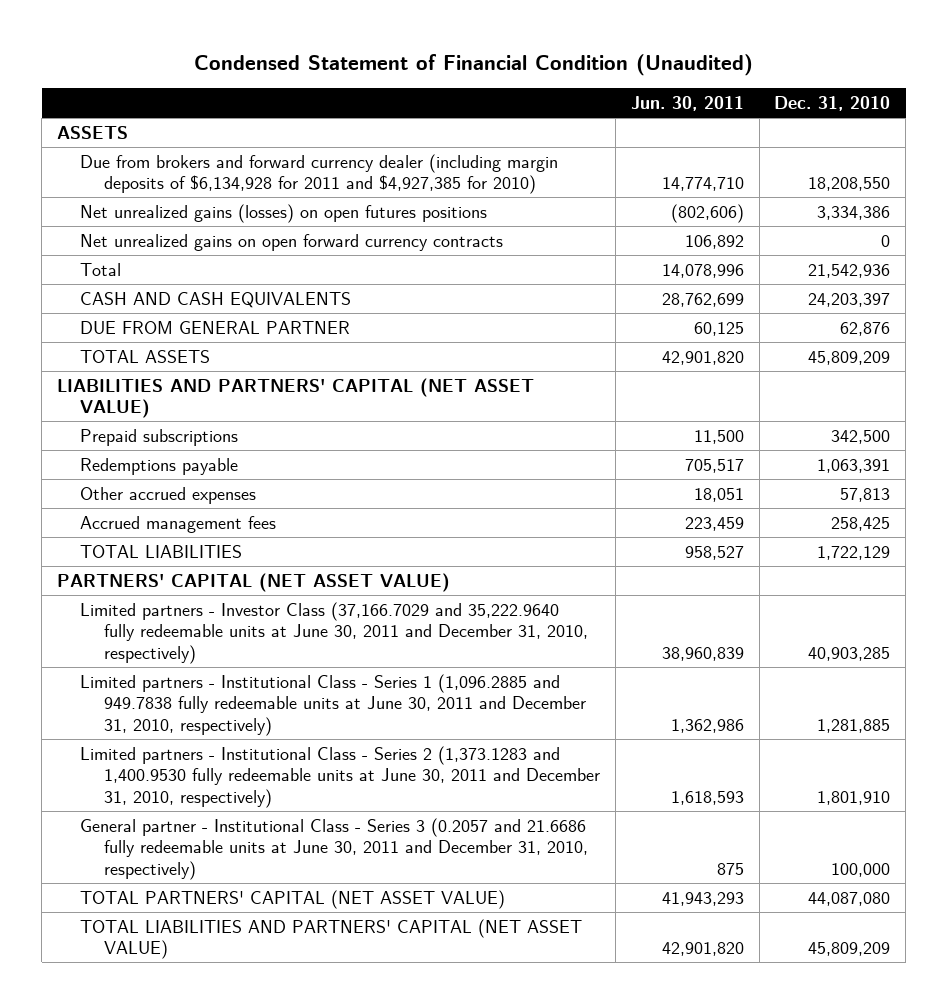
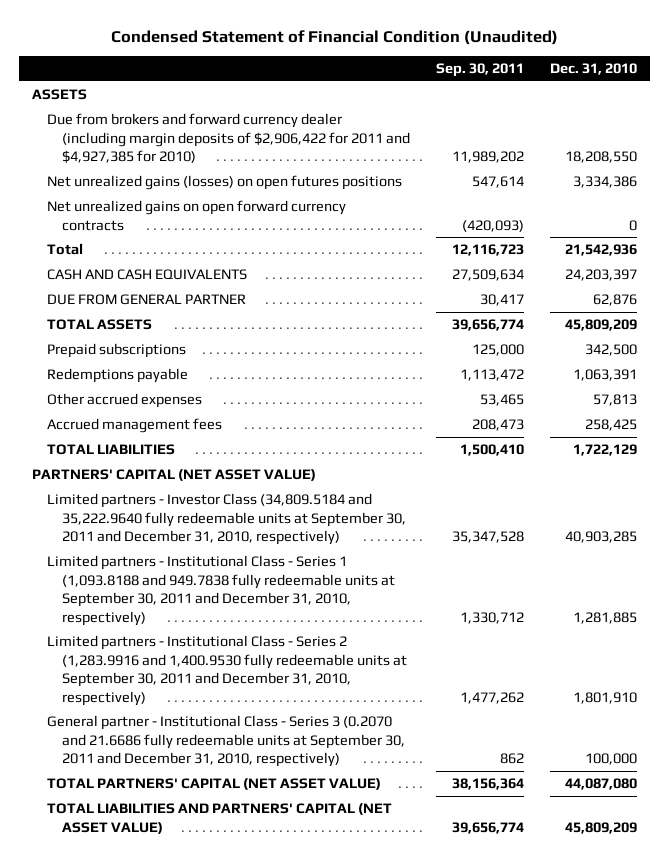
[630,95,744,111] Jun. 30, 2011 -> none
none -> [436,63,525,78] Sep. 30, 2011
[80,153,559,195] Due from brokers and forward currency dealer (including margin deposits of $6,134,928 for 2011 and $4,927,385 for 2010) -> [47,112,411,165] Due from brokers and forward currency dealer (including margin deposits of $2,906,422 for 2011 and $4,927,385 for 2010)
[57,377,535,419] LIABILITIES AND PARTNERS' CAPITAL (NET ASSET VALUE) -> none
[80,601,588,664] Limited partners - Investor Class (37,166.7029 and 35,222.9640 fully redeemable units at June 30, 2011 and December 31, 2010, respectively) -> [47,492,407,546] Limited partners - Investor Class (34,809.5184 and 35,222.9640 fully redeemable units at September 30, 2011 and December 31, 2010, respectively)
[80,673,586,736] Limited partners - Institutional Class - Series 1 (1,096.2885 and 949.7838 fully redeemable units at June 30, 2011 and December 31, 2010, respectively) -> [47,554,396,626] Limited partners - Institutional Class - Series 1 (1,093.8188 and 949.7838 fully redeemable units at September 30, 2011 and December 31, 2010, respectively)
[80,745,600,808] Limited partners - Institutional Class - Series 2 (1,373.1283 and 1,400.9530 fully redeemable units at June 30, 2011 and December 31, 2010, respectively) -> [47,634,408,706] Limited partners - Institutional Class - Series 2 (1,283.9916 and 1,400.9530 fully redeemable units at September 30, 2011 and December 31, 2010, respectively)
[80,817,588,880] General partner - Institutional Class - Series 3 (0.2057 and 21.6686 fully redeemable units at June 30, 2011 and December 31, 2010, respectively) -> [47,714,406,768] General partner - Institutional Class - Series 3 (0.2070 and 21.6686 fully redeemable units at September 30, 2011 and December 31, 2010, respectively)

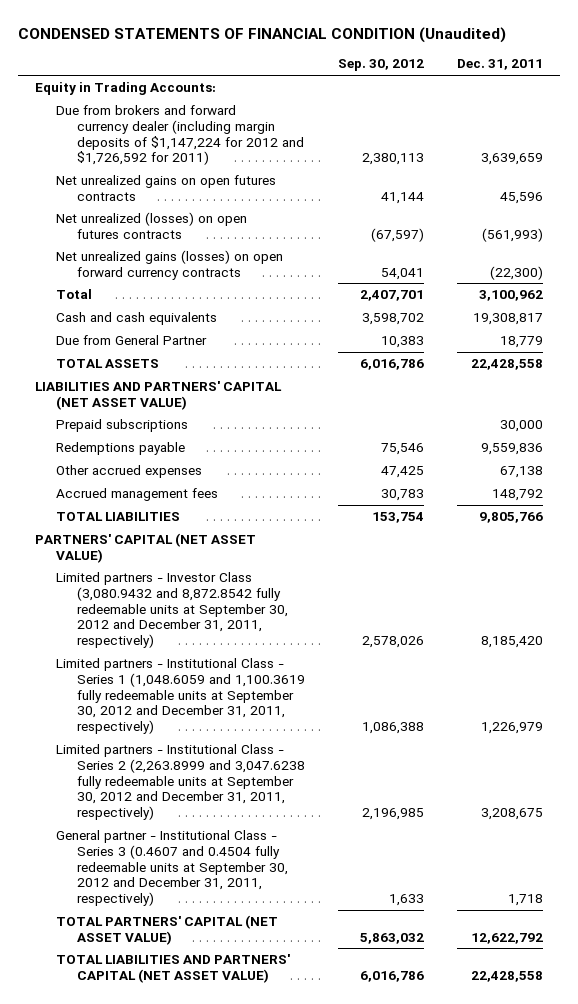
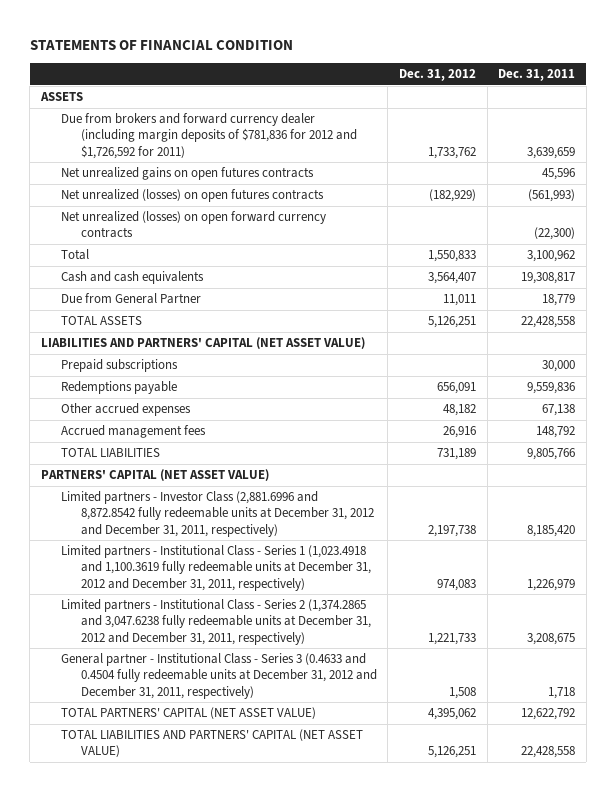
[18,26,507,43] CONDENSED STATEMENTS OF FINANCIAL CONDITION (Unaudited) -> [29,40,293,51] STATEMENTS OF FINANCIAL CONDITION
[337,59,424,72] Sep. 30, 2012 -> none
none -> [399,69,477,82] Dec. 31, 2012
[34,82,216,96] Equity in Trading Accounts: -> none
none -> [40,92,84,102] ASSETS
[55,105,304,166] Due from brokers and forward currency dealer (including margin deposits of $1,147,224 for 2012 and $1,726,592 for 2011) -> [60,113,357,159] Due from brokers and forward currency dealer (including margin deposits of $781,836 for 2012 and $1,726,592 for 2011)
[55,250,283,280] Net unrealized gains (losses) on open forward currency contracts -> [60,211,326,239] Net unrealized (losses) on open forward currency contracts
[55,572,288,649] Limited partners - Investor Class (3,080.9432 and 8,872.8542 fully redeemable units at September 30, 2012 and December 31, 2011, respectively) -> [60,491,374,537] Limited partners - Investor Class (2,881.6996 and 8,872.8542 fully redeemable units at December 31, 2012 and December 31, 2011, respectively)
[55,658,305,735] Limited partners - Institutional Class - Series 1 (1,048.6059 and 1,100.3619 fully redeemable units at September 30, 2012 and December 31, 2011, respectively) -> [60,545,371,591] Limited partners - Institutional Class - Series 1 (1,023.4918 and 1,100.3619 fully redeemable units at December 31, 2012 and December 31, 2011, respectively)
[55,744,305,821] Limited partners - Institutional Class - Series 2 (2,263.8999 and 3,047.6238 fully redeemable units at September 30, 2012 and December 31, 2011, respectively) -> [60,599,371,645] Limited partners - Institutional Class - Series 2 (1,374.2865 and 3,047.6238 fully redeemable units at December 31, 2012 and December 31, 2011, respectively)
[55,830,288,907] General partner - Institutional Class - Series 3 (0.4607 and 0.4504 fully redeemable units at September 30, 2012 and December 31, 2011, respectively) -> [60,653,377,699] General partner - Institutional Class - Series 3 (0.4633 and 0.4504 fully redeemable units at December 31, 2012 and December 31, 2011, respectively)

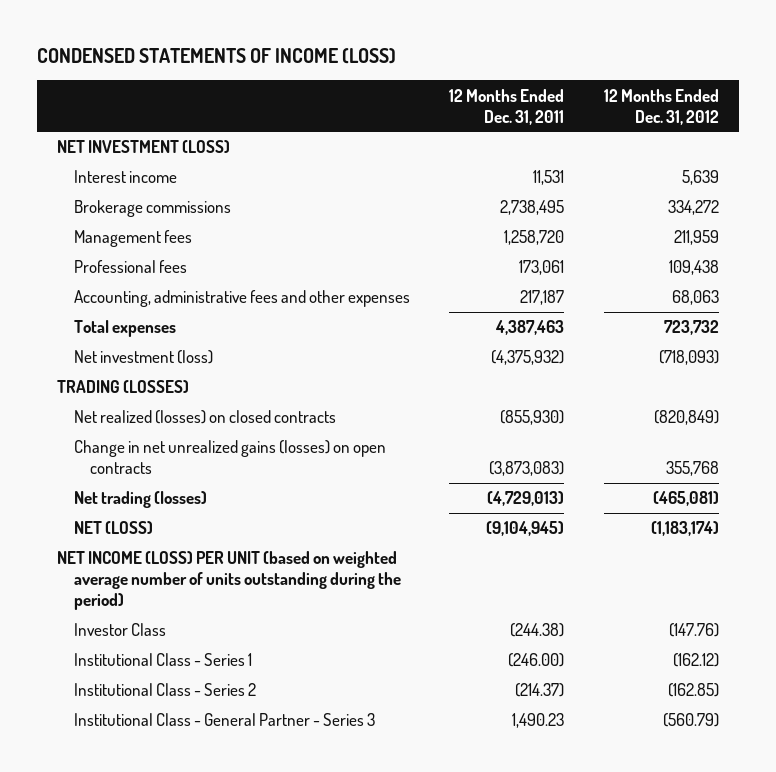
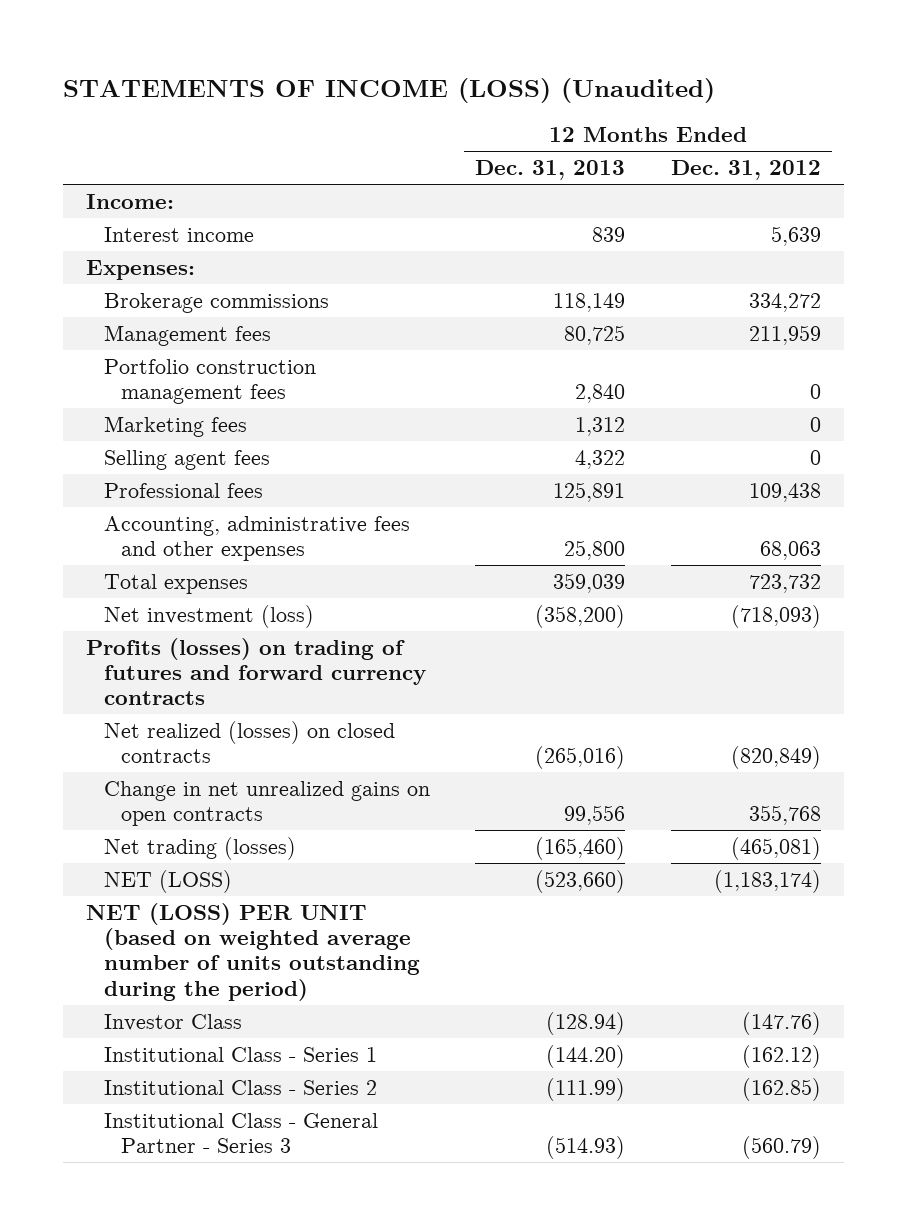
[36,48,396,65] CONDENSED STATEMENTS OF INCOME (LOSS) -> [63,77,716,103] STATEMENTS OF INCOME (LOSS) (Unaudited)
[449,88,565,125] 12 Months Ended Dec. 31, 2011 -> none
none -> [475,160,626,181] Dec. 31, 2013
[56,140,230,154] NET INVESTMENT (LOSS) -> none
none -> [85,193,174,209] Income:
none -> [85,259,195,280] Expenses:
none -> [103,358,316,405] Portfolio construction management fees
none -> [103,415,247,437] Marketing fees
none -> [103,449,270,470] Selling agent fees
[56,380,189,394] TRADING (LOSSES) -> none
none -> [85,637,426,706] Profits (losses) on trading of futures and forward currency contracts
[73,440,386,475] Change in net unrealized gains (losses) on open contracts -> [103,780,430,827] Change in net unrealized gains on open contracts
[56,551,401,611] NET INCOME (LOSS) PER UNIT (based on weighted average number of units outstanding during the period) -> [85,902,420,1001] NET (LOSS) PER UNIT (based on weighted average number of units outstanding during the period)

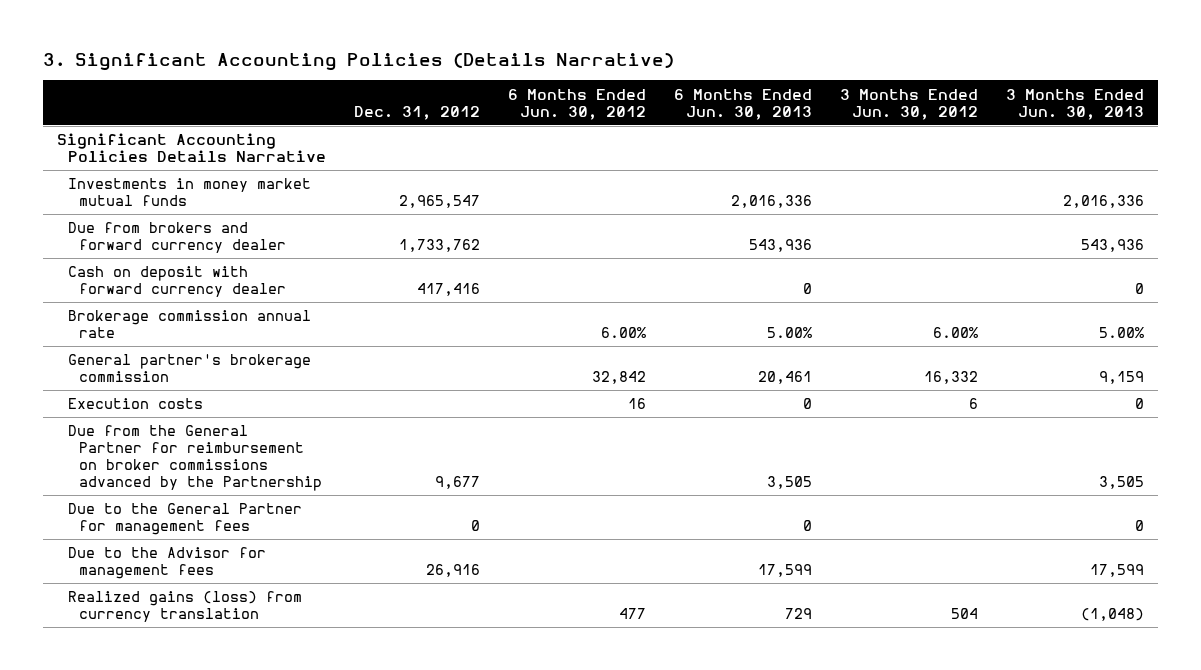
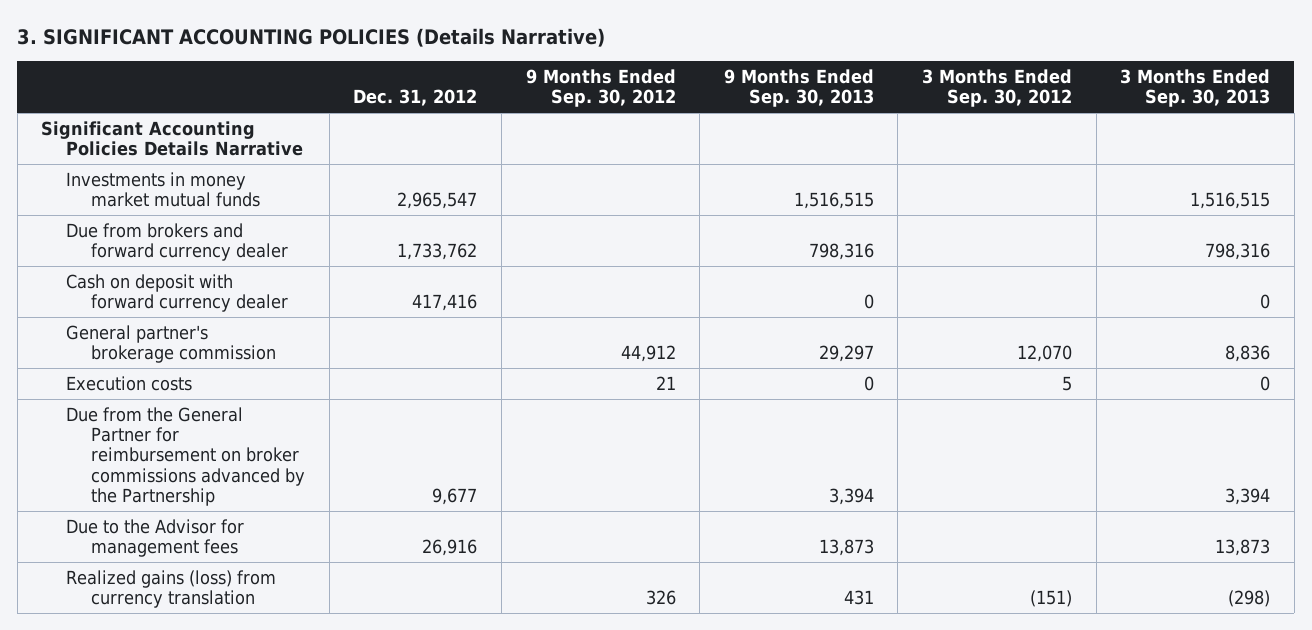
[43,52,675,71] 3. Significant Accounting Policies (Details Narrative) -> [17,27,606,47] 3. SIGNIFICANT ACCOUNTING POLICIES (Details Narrative)
[508,88,647,120] 6 Months Ended Jun. 30, 2012 -> none
[674,88,813,120] 6 Months Ended Jun. 30, 2013 -> none
[840,88,979,120] 3 Months Ended Jun. 30, 2012 -> none
[1006,88,1145,120] 3 Months Ended Jun. 30, 2013 -> none
none -> [525,69,676,108] 9 Months Ended Sep. 30, 2012
none -> [723,69,874,108] 9 Months Ended Sep. 30, 2013
none -> [922,69,1073,108] 3 Months Ended Sep. 30, 2012
none -> [1120,69,1271,108] 3 Months Ended Sep. 30, 2013
[67,310,311,339] Brokerage commission annual rate -> none
[67,503,302,536] Due to the General Partner for management fees -> none

